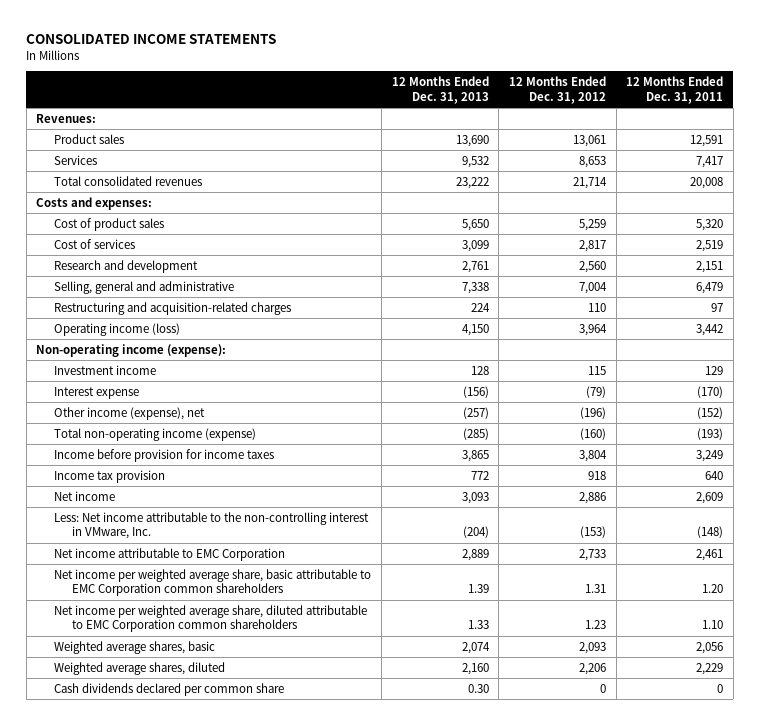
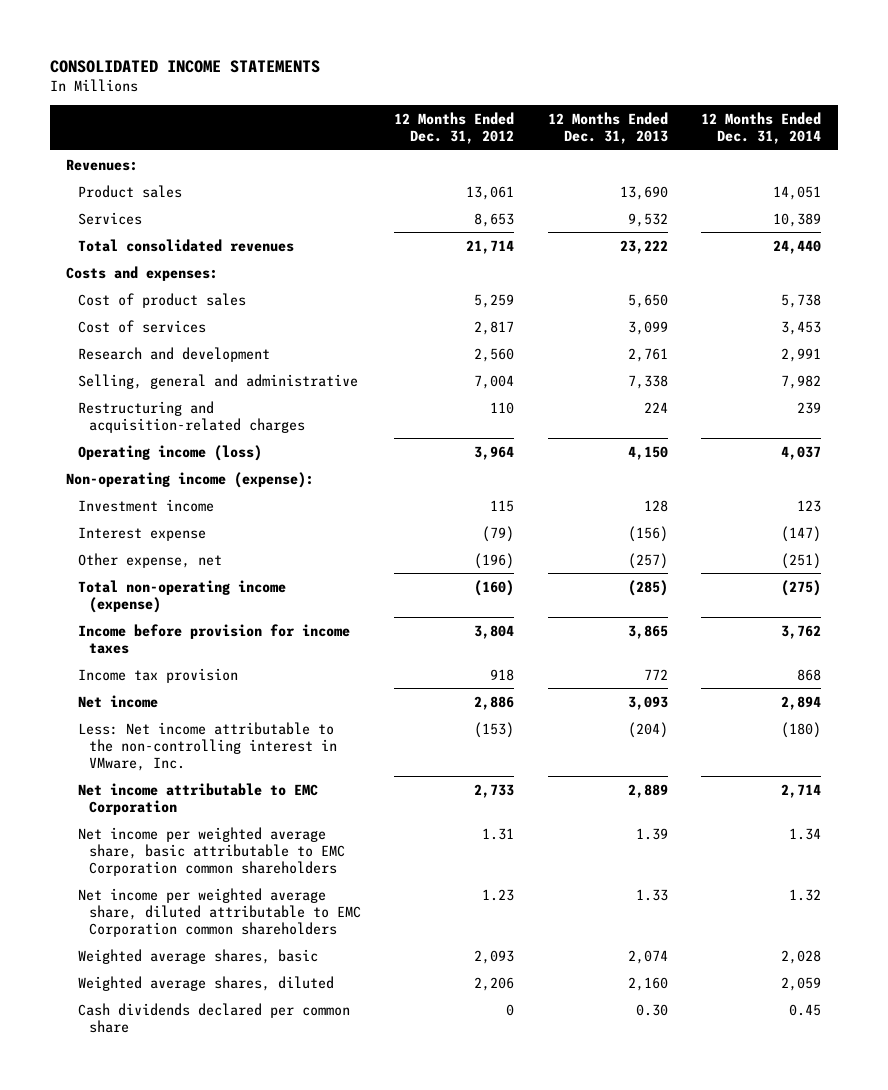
[626,76,724,104] 12 Months Ended Dec. 31, 2011 -> none
none -> [701,112,822,145] 12 Months Ended Dec. 31, 2014
[54,406,206,420] Other income (expense), net -> [77,552,222,568] Other expense, net

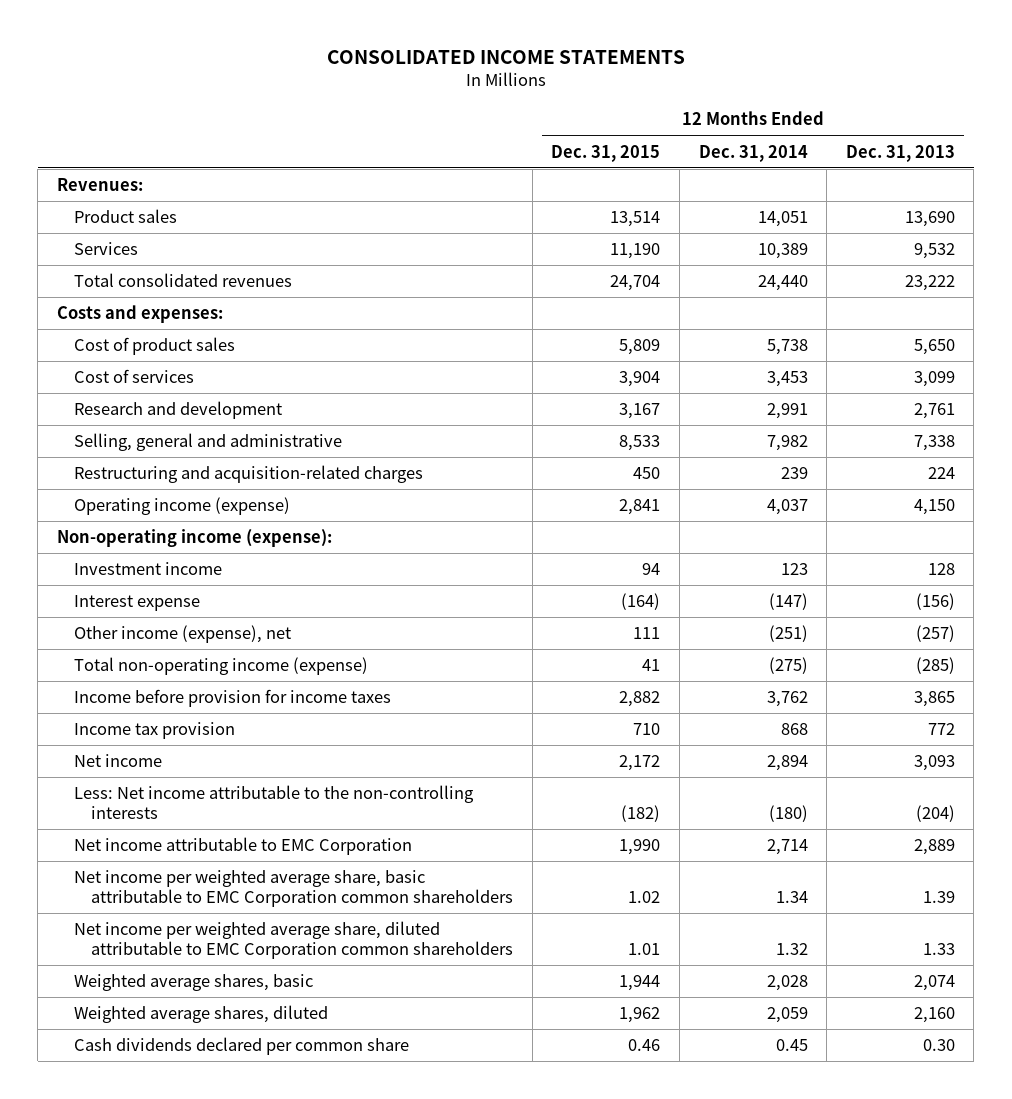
[394,112,515,145] 12 Months Ended Dec. 31, 2012 -> none
none -> [551,144,661,162] Dec. 31, 2015
[77,444,262,461] Operating income (loss) -> [74,497,291,516] Operating income (expense)
[77,552,222,568] Other expense, net -> [74,625,292,644] Other income (expense), net
[77,721,338,771] Less: Net income attributable to the non-controlling interest in VMware, Inc. -> [74,785,475,819] Less: Net income attributable to the non-controlling interests

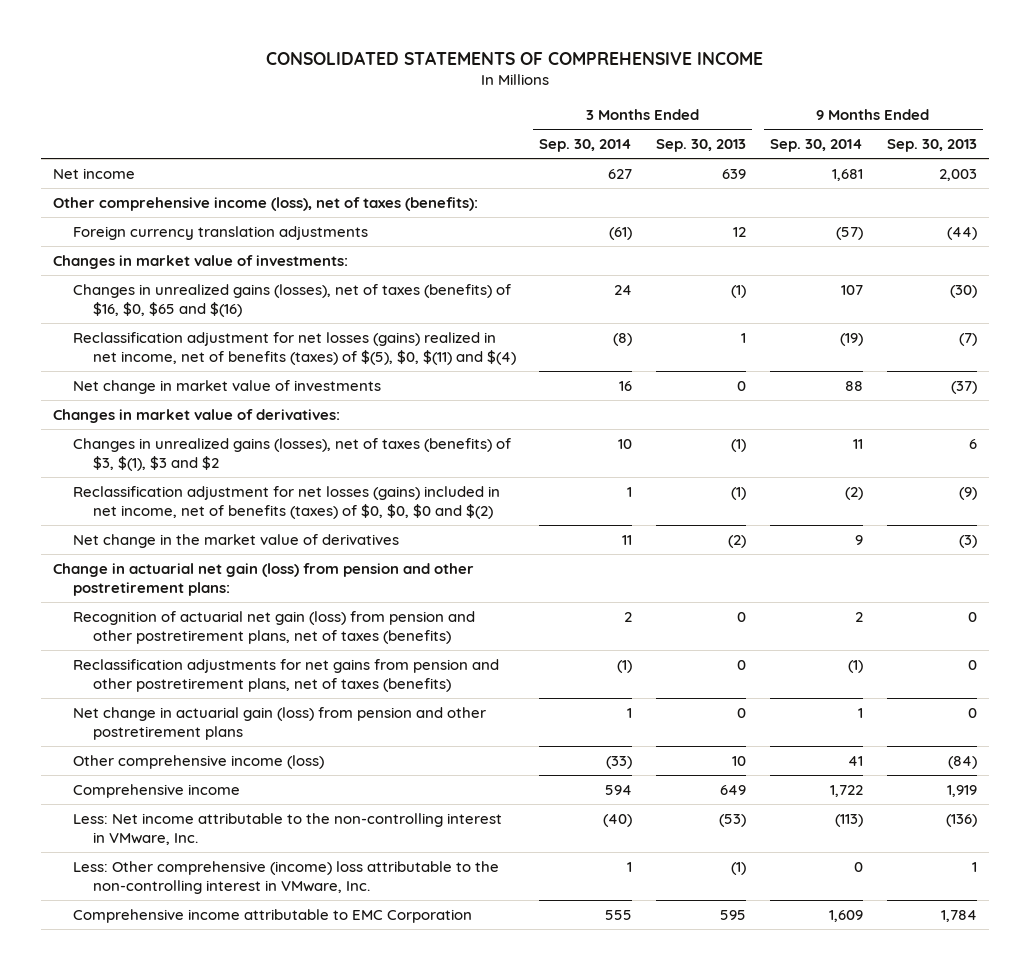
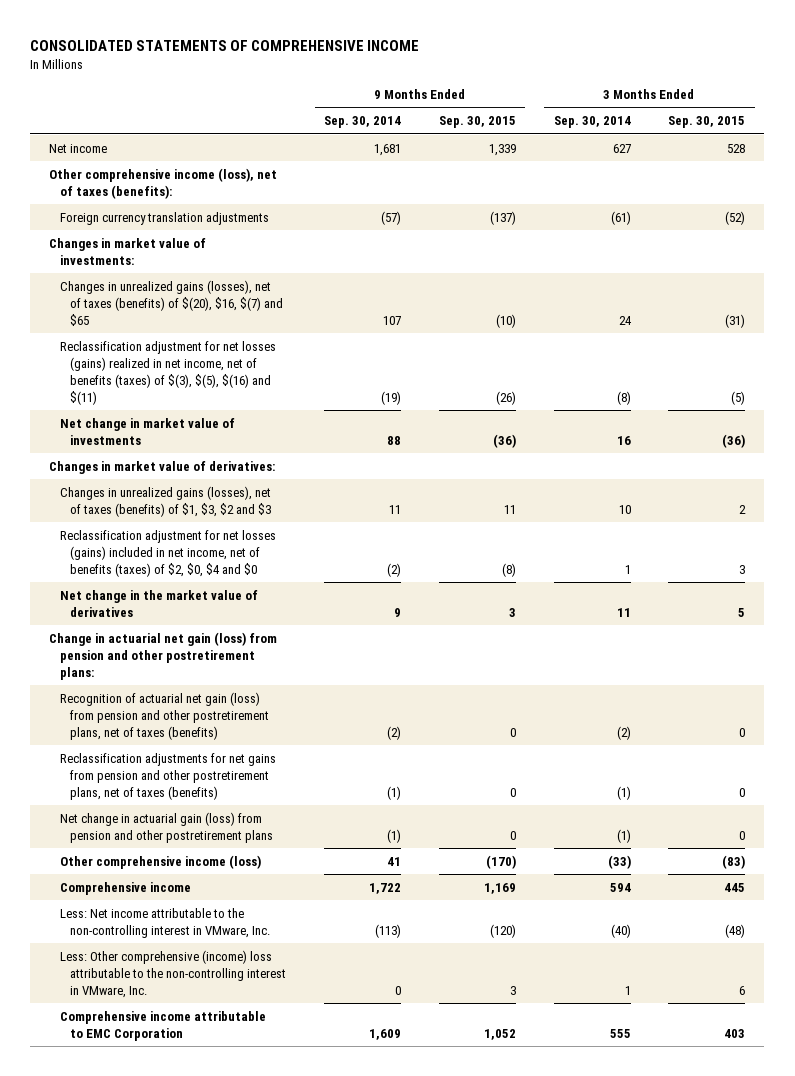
[656,139,747,153] Sep. 30, 2013 -> none
[886,139,977,153] Sep. 30, 2013 -> none
none -> [438,116,516,129] Sep. 30, 2015
none -> [668,116,746,129] Sep. 30, 2015
[72,283,511,317] Changes in unrealized gains (losses), net of taxes (benefits) of $16, $0, $65 and $(16) -> [59,279,284,326] Changes in unrealized gains (losses), net of taxes (benefits) of $(20), $16, $(7) and $65
[72,331,516,365] Reclassification adjustment for net losses (gains) realized in net income, net of benefits (taxes) of $(5), $0, $(11) and $(4) -> [59,340,276,405] Reclassification adjustment for net losses (gains) realized in net income, net of benefits (taxes) of $(3), $(5), $(16) and $(11)
[72,437,511,471] Changes in unrealized gains (losses), net of taxes (benefits) of $3, $(1), $3 and $2 -> [59,485,272,517] Changes in unrealized gains (losses), net of taxes (benefits) of $1, $3, $2 and $3
[72,485,500,519] Reclassification adjustment for net losses (gains) included in net income, net of benefits (taxes) of $0, $0, $0 and $(2) -> [59,529,276,577] Reclassification adjustment for net losses (gains) included in net income, net of benefits (taxes) of $2, $0, $4 and $0
[624,611,633,622] 2 -> [616,725,631,740] (2)
[854,611,863,622] 2 -> [387,725,402,740] (2)
[627,707,633,718] 1 -> [616,828,631,843] (1)
[857,707,863,718] 1 -> [387,828,402,843] (1)

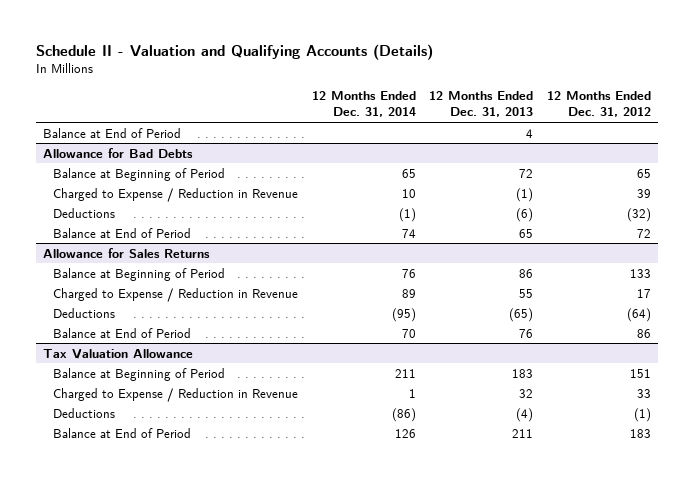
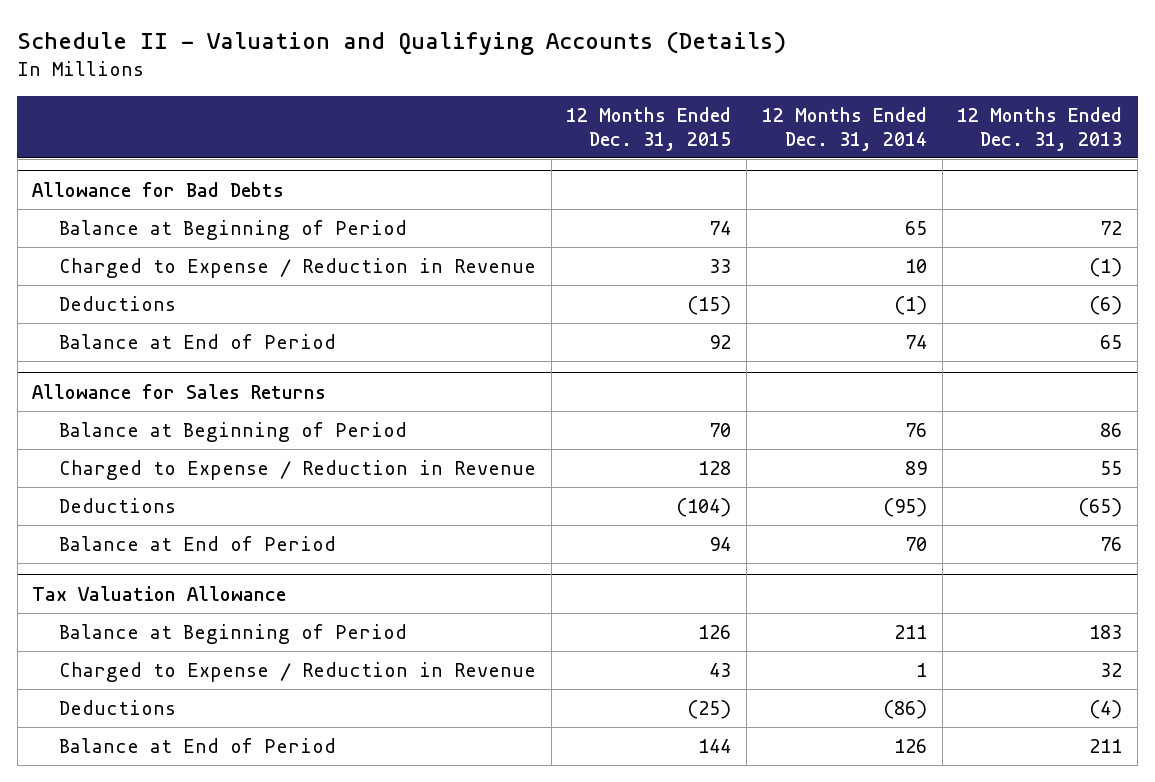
[547,91,652,118] 12 Months Ended Dec. 31, 2012 -> none
none -> [566,107,732,151] 12 Months Ended Dec. 31, 2015
[43,127,182,138] Balance at End of Period -> none

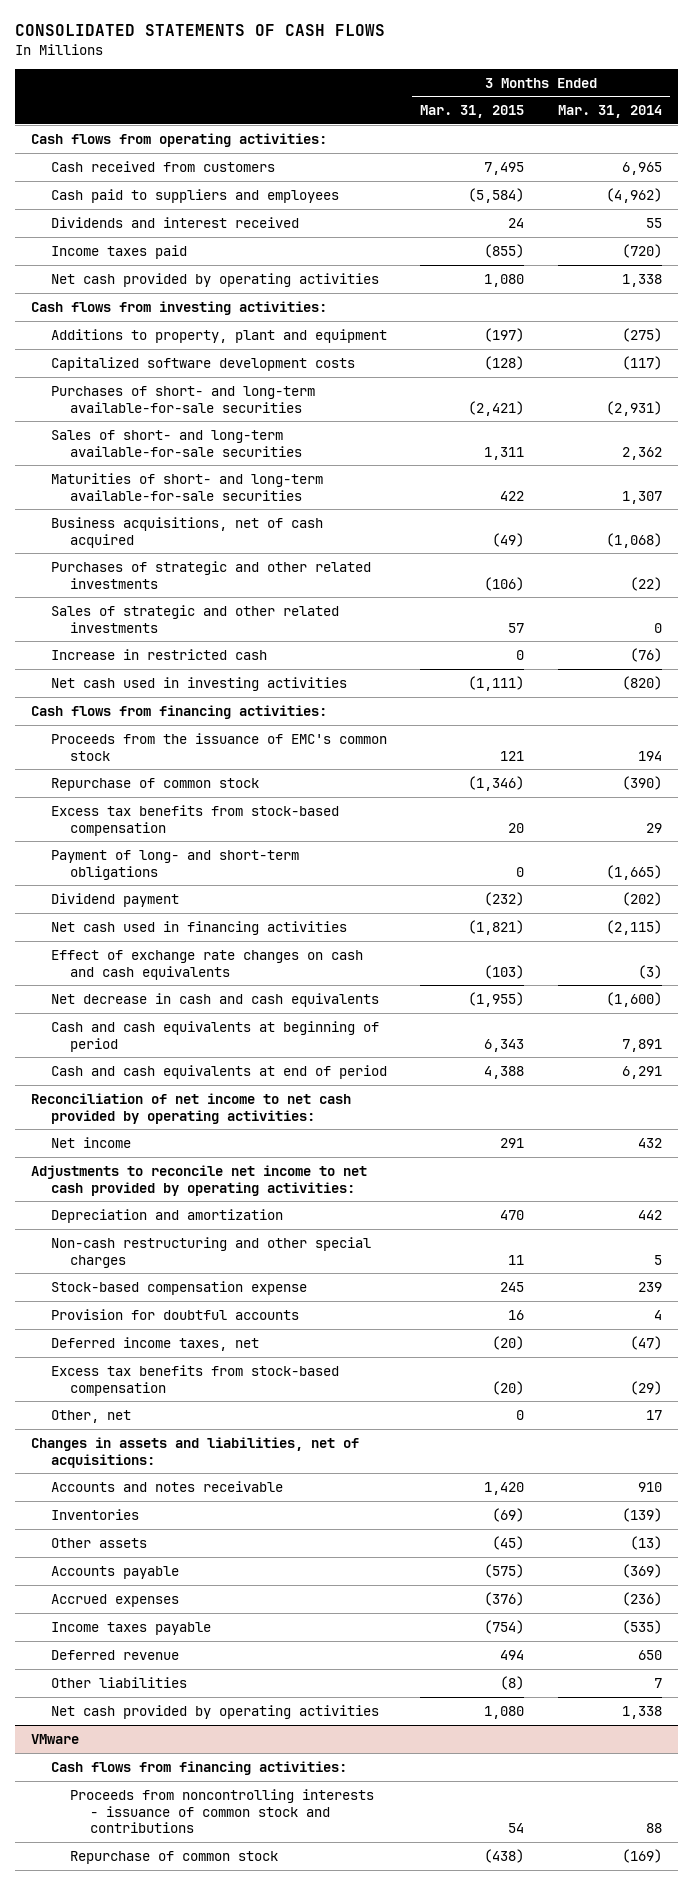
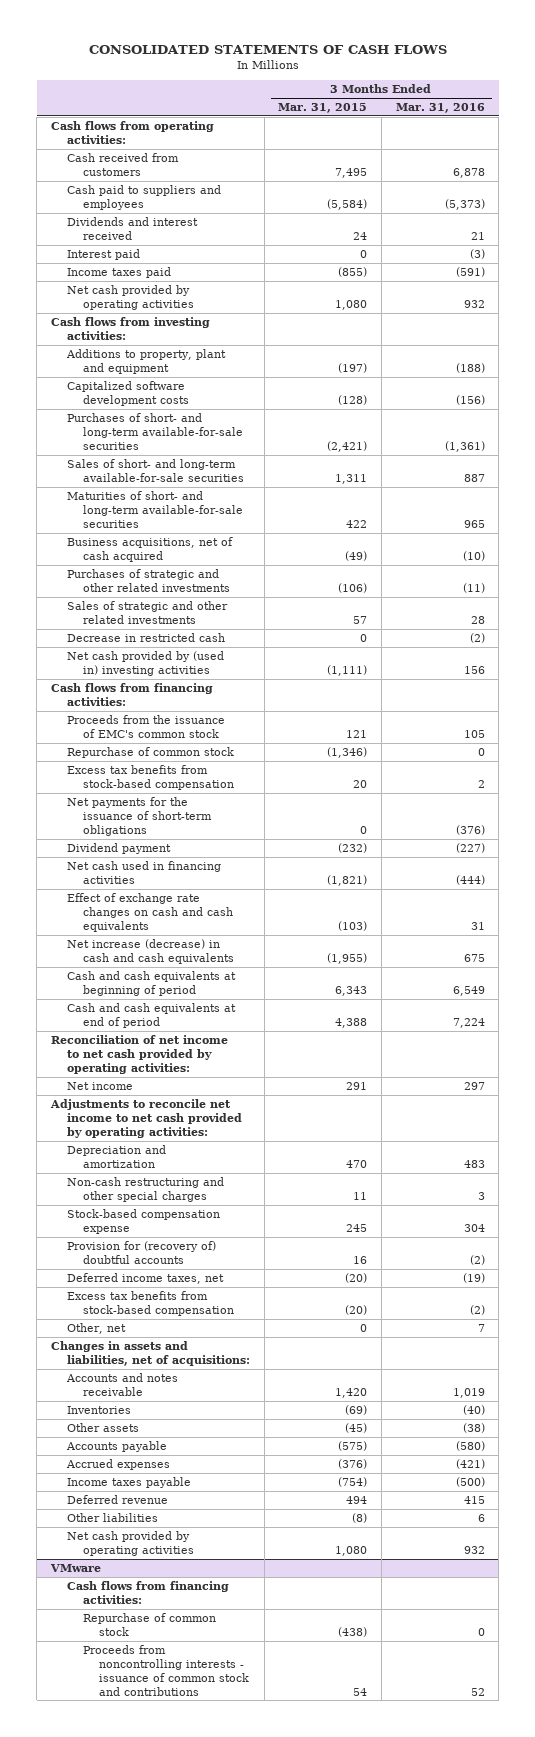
[557,105,662,119] Mar. 31, 2014 -> none
none -> [395,103,485,114] Mar. 31, 2016
none -> [66,248,140,260] Interest paid
[50,648,267,660] Increase in restricted cash -> [66,632,225,642] Decrease in restricted cash
[50,676,347,691] Net cash used in investing activities -> [66,650,224,676] Net cash provided by (used in) investing activities
[50,849,299,880] Payment of long- and short-term obligations -> none
none -> [66,796,213,836] Net payments for the issuance of short-term obligations
[50,992,379,1007] Net decrease in cash and cash equivalents -> [66,938,235,964] Net increase (decrease) in cash and cash equivalents
[50,1308,299,1320] Provision for doubtful accounts -> [66,1240,216,1264] Provision for (recovery of) doubtful accounts
[70,1788,375,1834] Proceeds from noncontrolling interests - issuance of common stock and contributions -> [83,1644,250,1696] Proceeds from noncontrolling interests - issuance of common stock and contributions

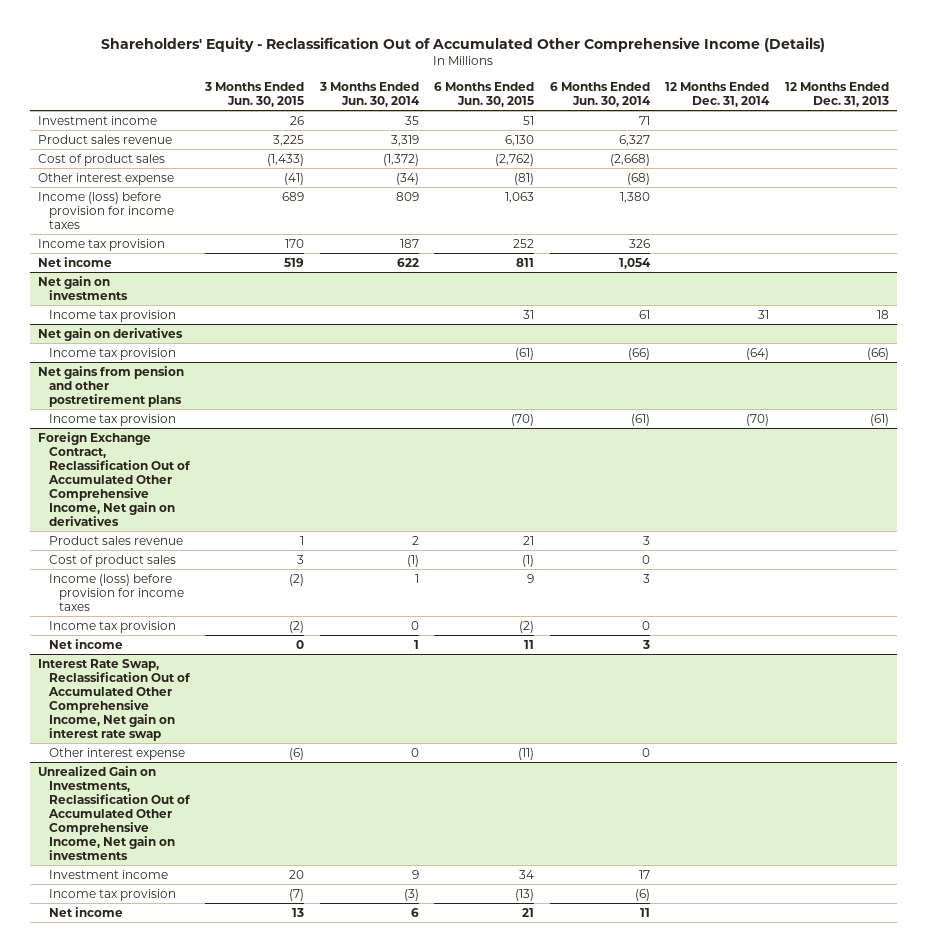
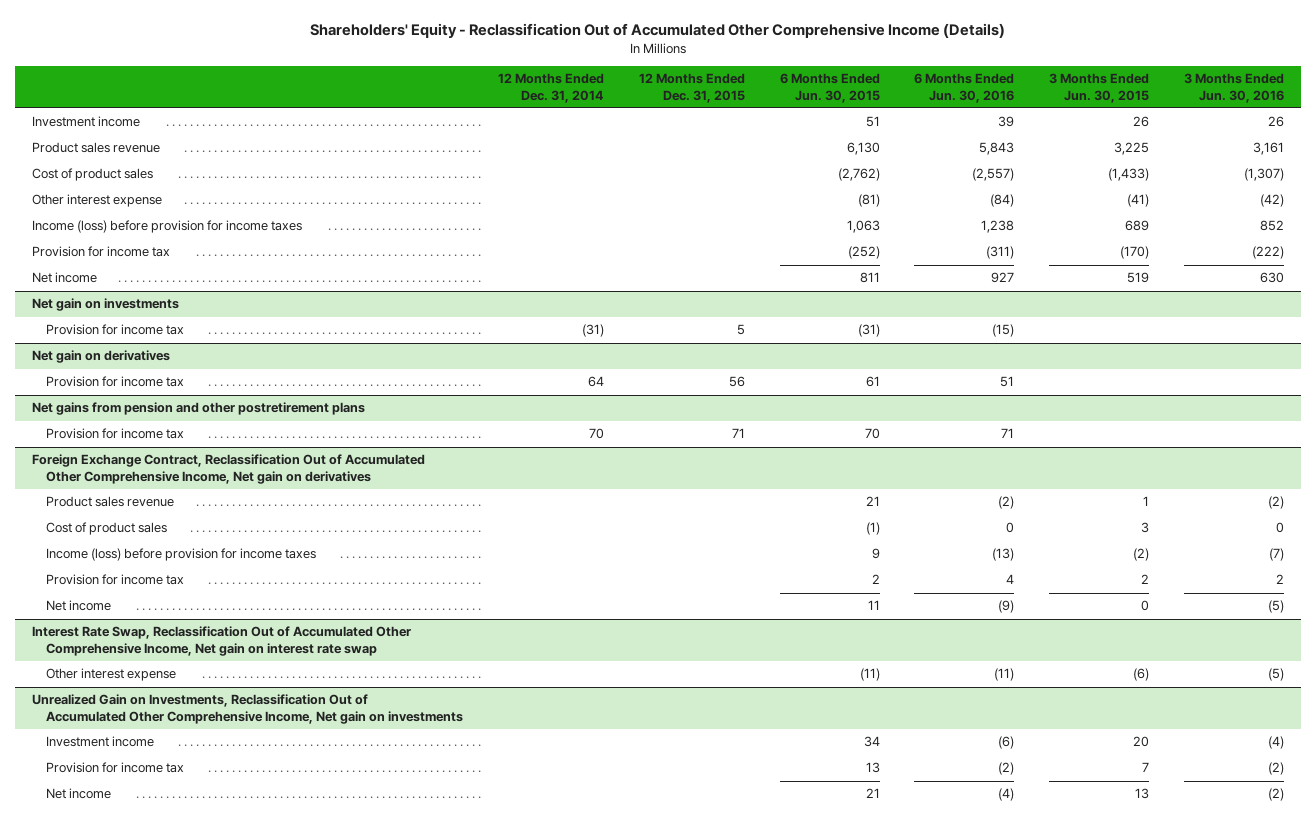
[318,81,420,107] 3 Months Ended Jun. 30, 2014 -> none
[549,81,651,107] 6 Months Ended Jun. 30, 2014 -> none
[784,81,889,107] 12 Months Ended Dec. 31, 2013 -> none
none -> [638,73,745,103] 12 Months Ended Dec. 31, 2015
none -> [914,73,1015,103] 6 Months Ended Jun. 30, 2016
none -> [1184,73,1285,103] 3 Months Ended Jun. 30, 2016
[37,238,165,251] Income tax provision -> [32,246,171,258] Provision for income tax
[285,238,305,248] 170 -> [1120,246,1150,260] (170)
[513,238,535,248] 252 -> [847,246,880,260] (252)
[48,309,176,322] Income tax provision -> [46,324,185,336] Provision for income tax
[523,309,535,319] 31 -> [857,324,880,338] (31)
[758,309,770,319] 31 -> [581,324,604,338] (31)
[48,347,176,360] Income tax provision -> [46,376,185,388] Provision for income tax
[515,347,535,360] (61) -> [865,376,880,388] 61
[746,347,770,360] (64) -> [587,376,604,388] 64
[48,413,176,426] Income tax provision -> [46,428,185,440] Provision for income tax
[511,413,535,426] (70) -> [864,428,880,440] 70
[746,413,770,426] (70) -> [588,428,604,440] 70
[48,620,176,633] Income tax provision -> [46,574,185,586] Provision for income tax
[289,620,305,633] (2) -> [1141,574,1150,585] 2
[519,620,535,633] (2) -> [871,574,880,585] 2
[48,888,176,901] Income tax provision -> [46,762,185,774] Provision for income tax
[289,888,305,901] (7) -> [1142,762,1150,773] 7
[515,888,535,901] (13) -> [865,762,880,774] 13

